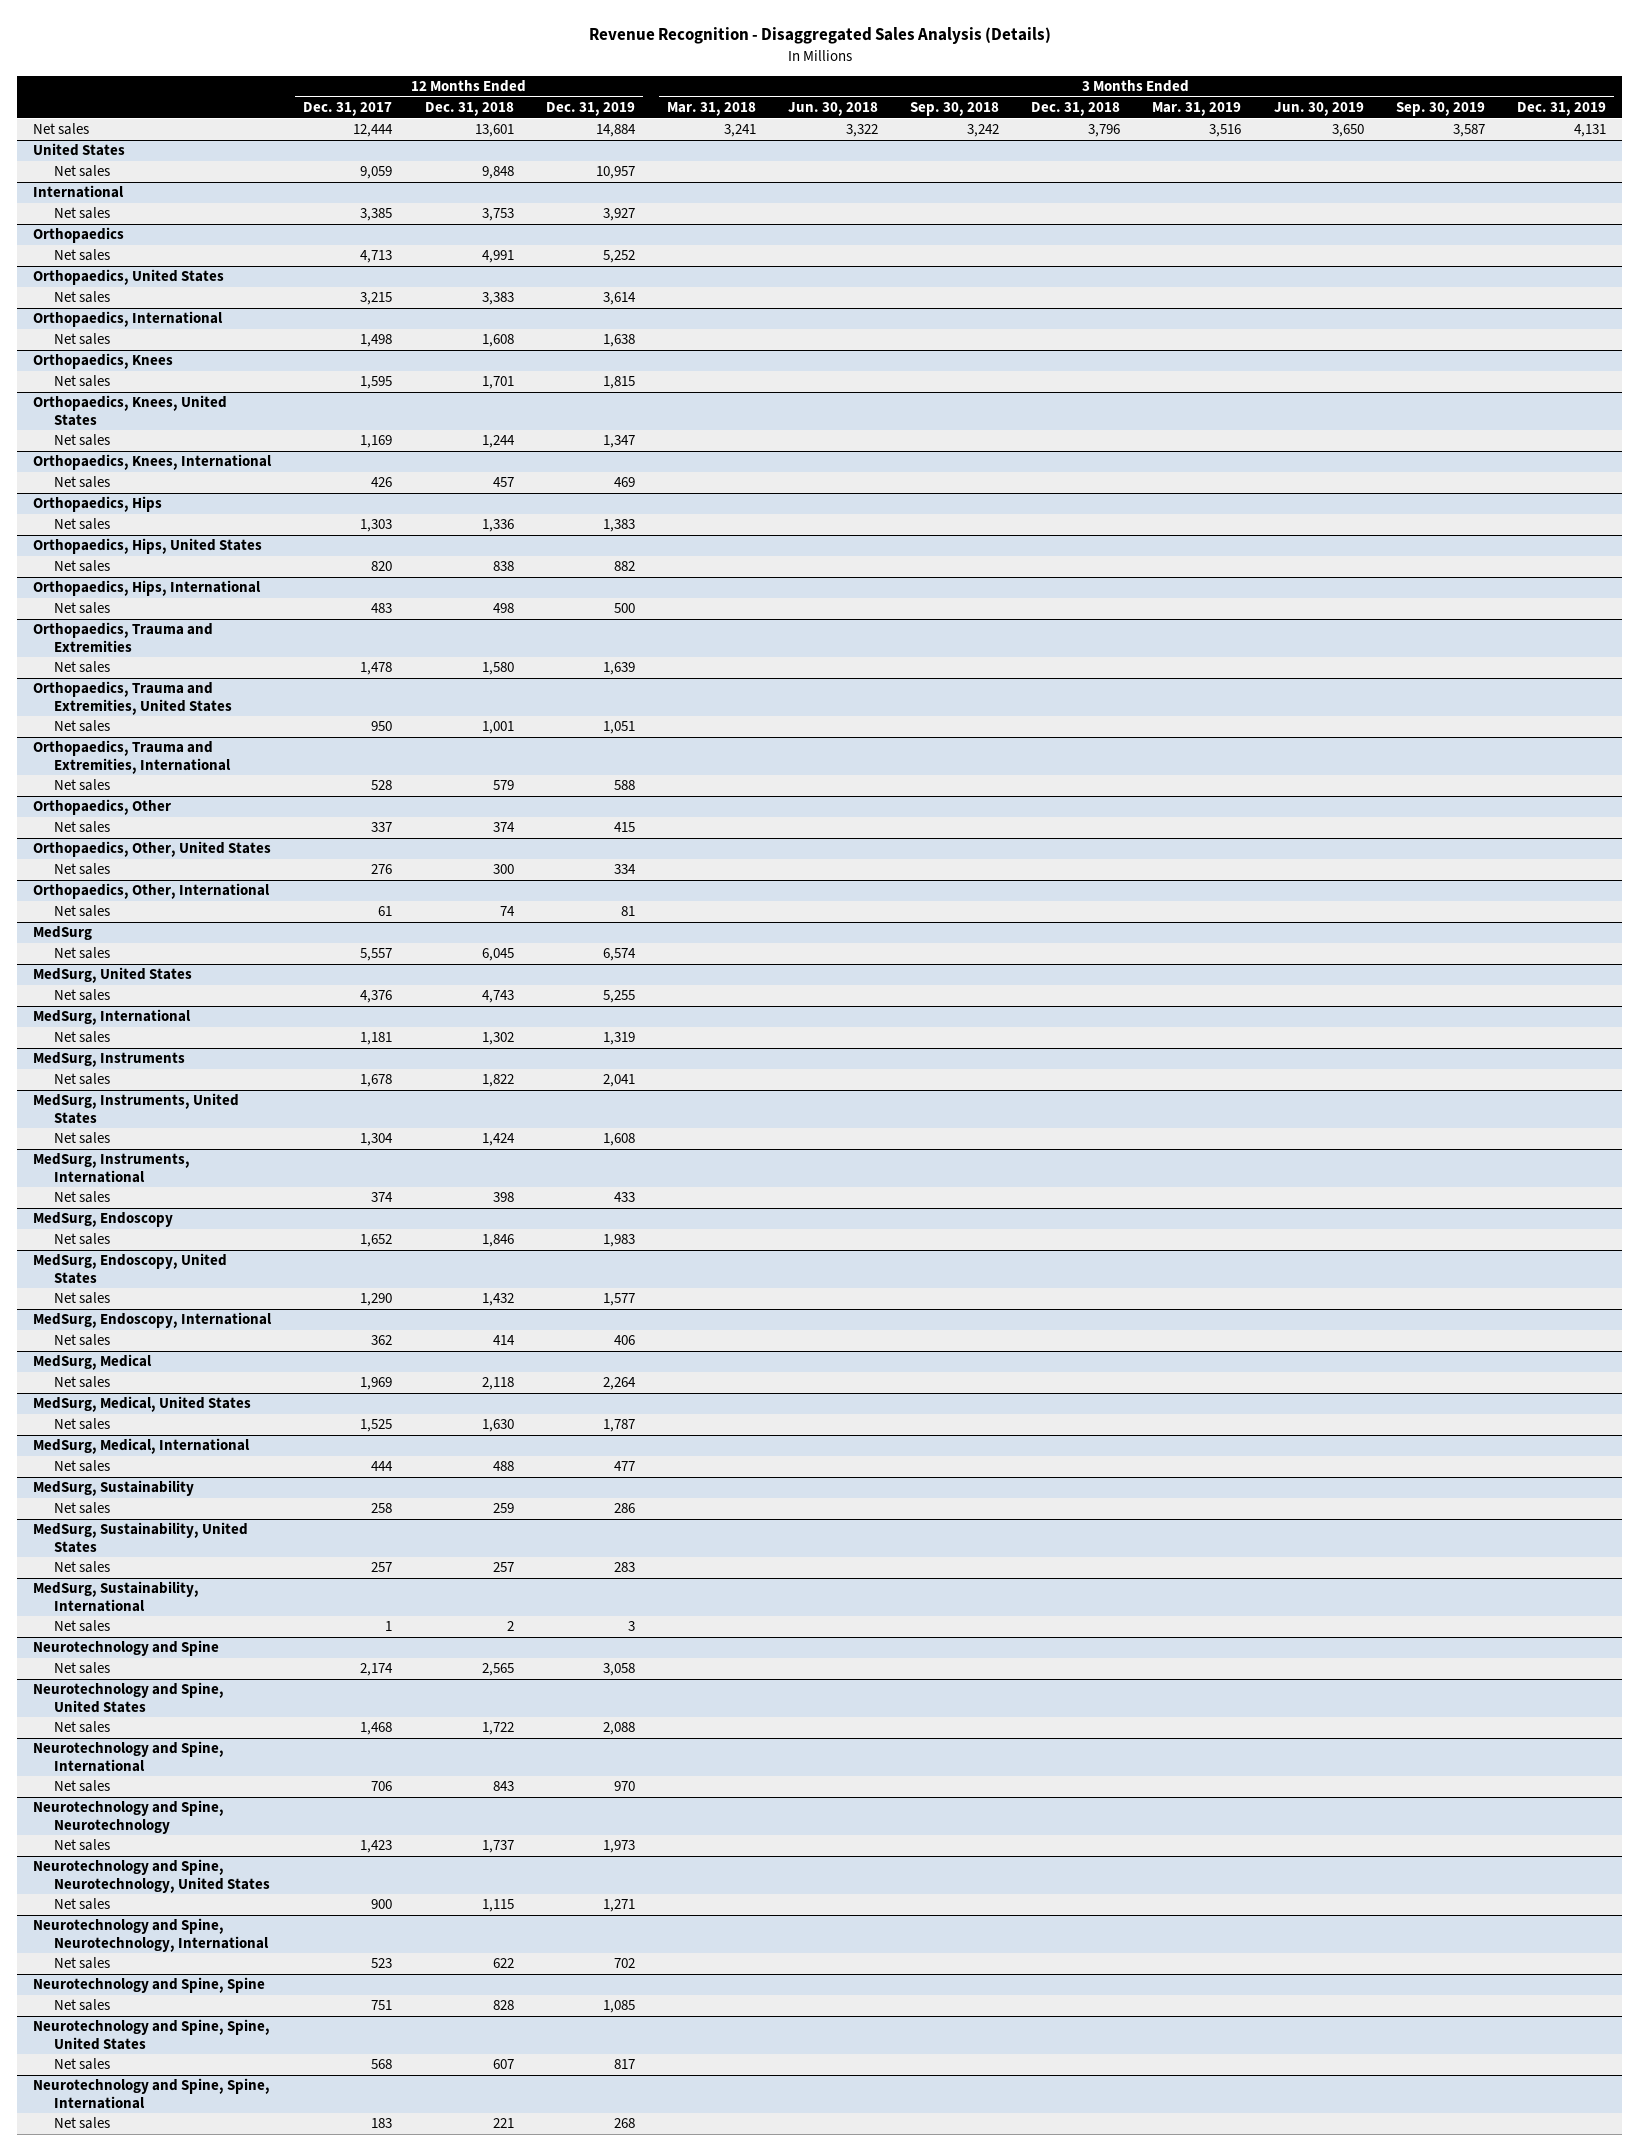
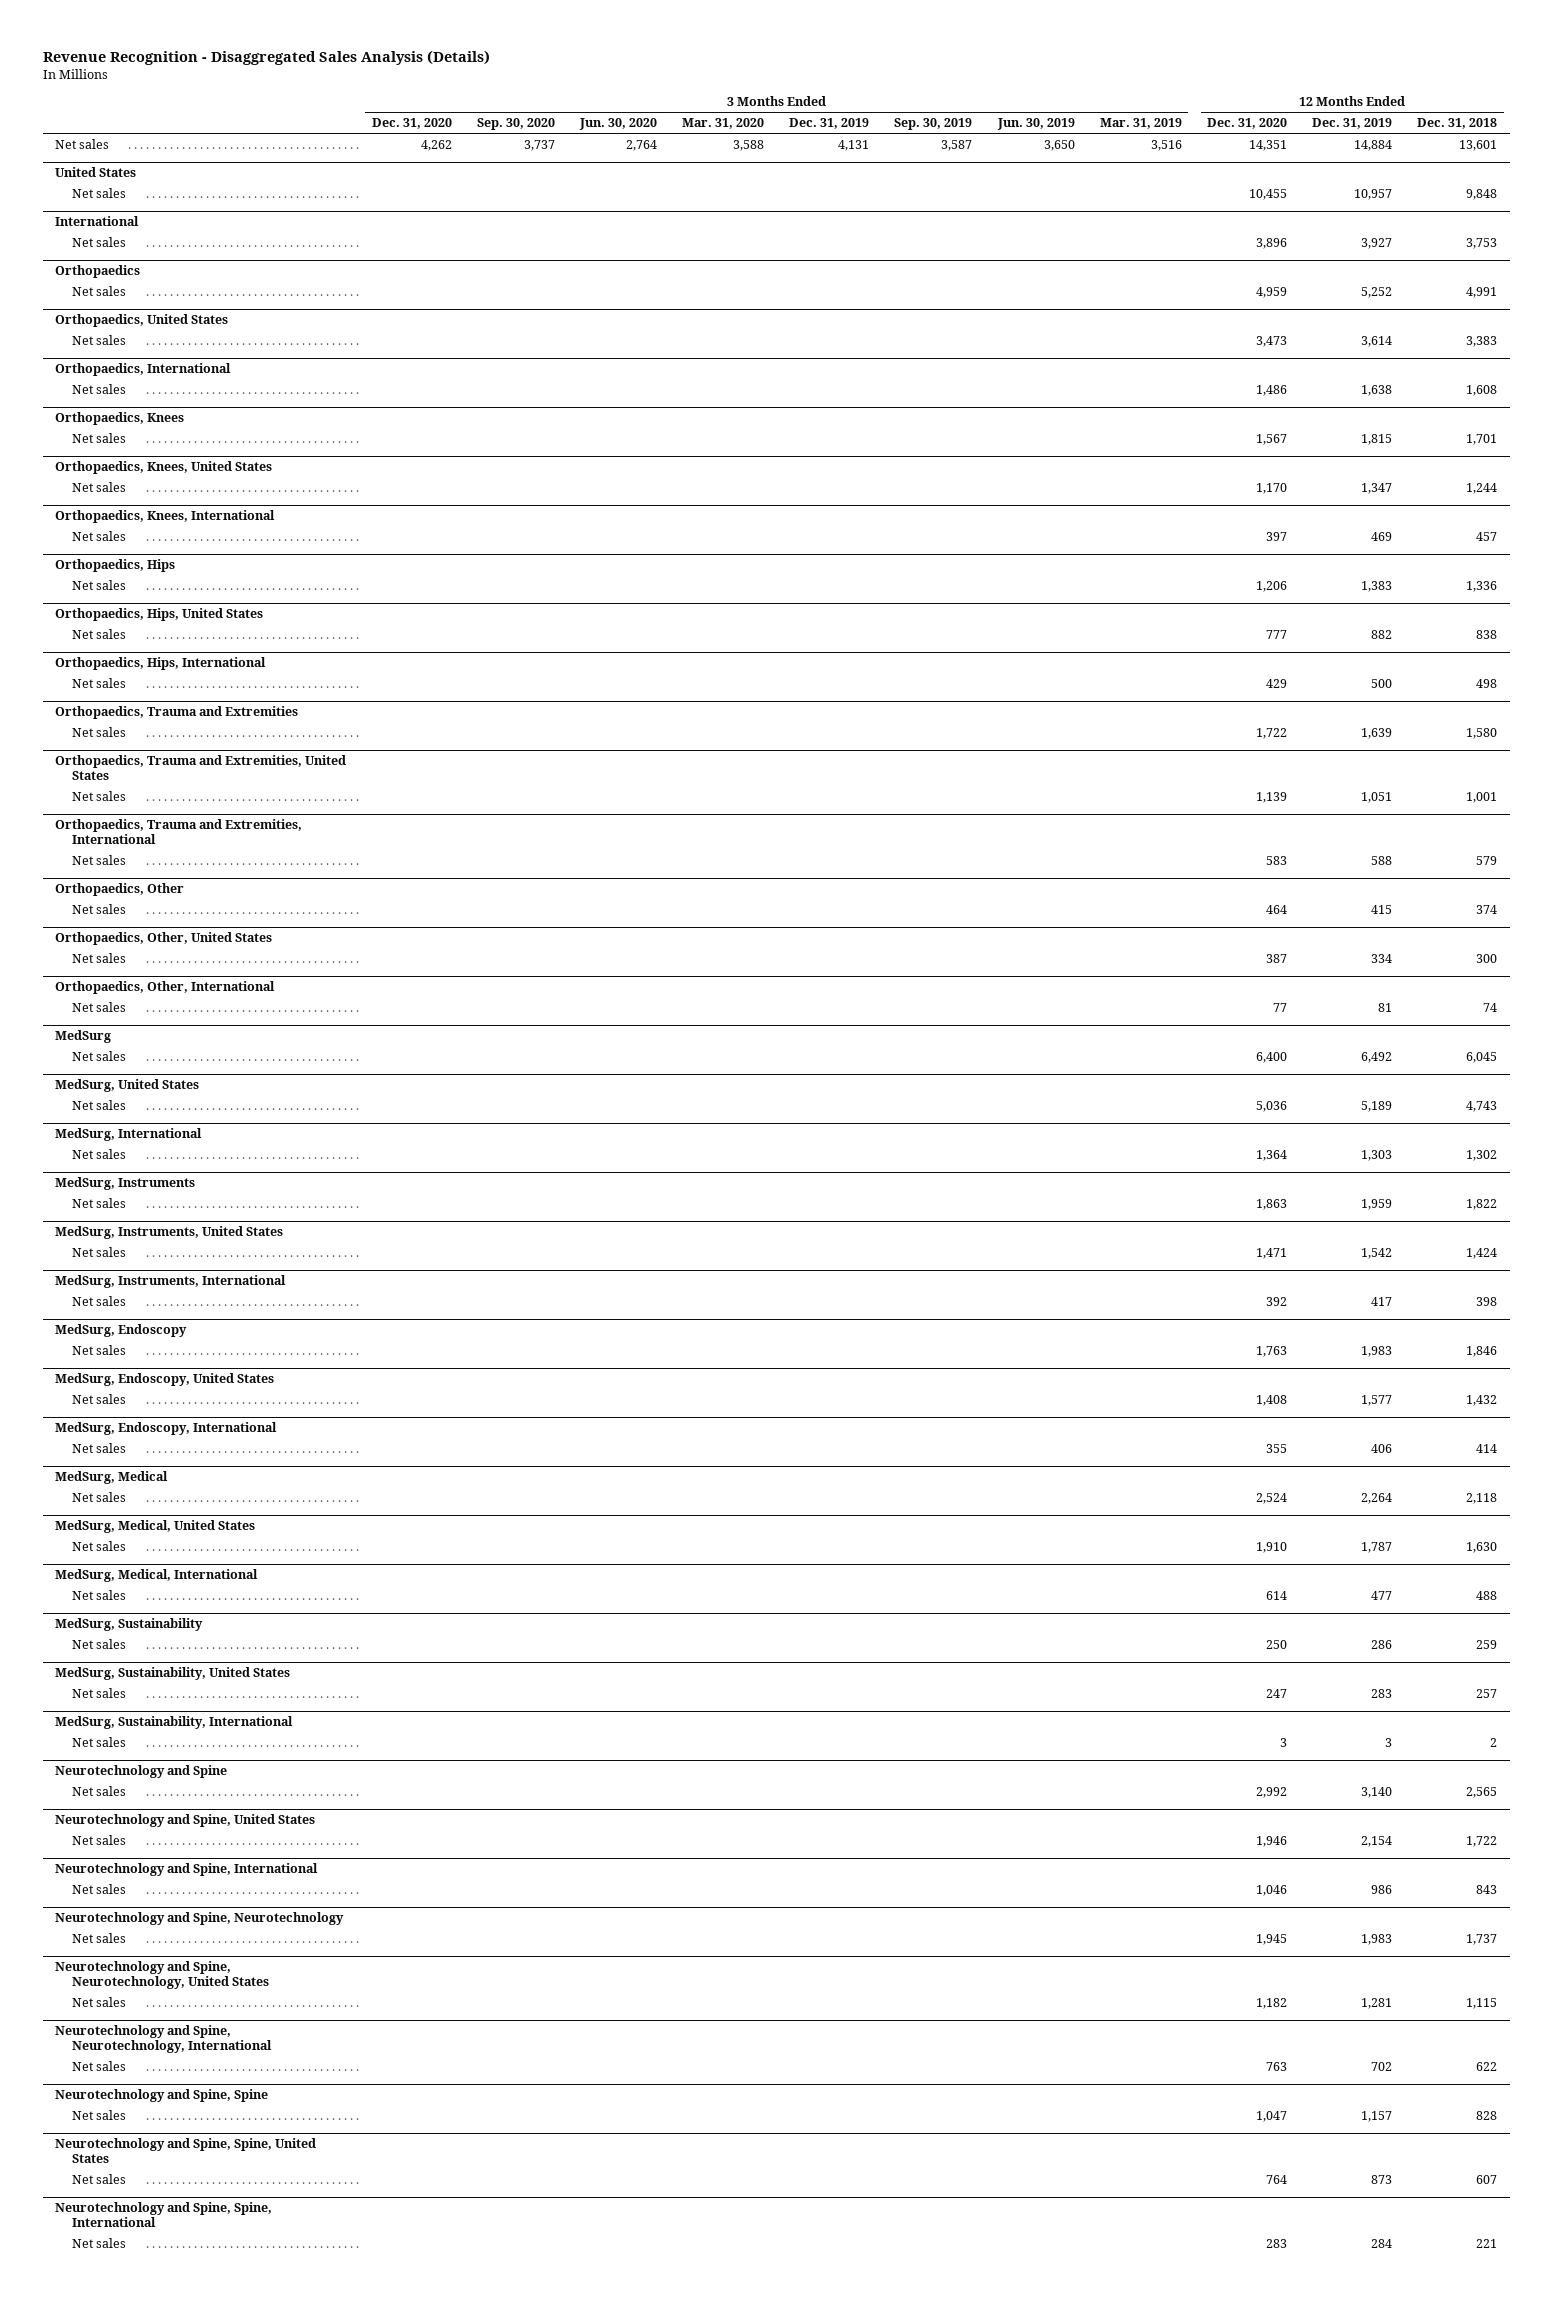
[303,102,393,117] Dec. 31, 2017 -> none
[666,102,756,117] Mar. 31, 2018 -> none
[787,102,878,117] Jun. 30, 2018 -> none
[910,102,1000,117] Sep. 30, 2018 -> none
[1031,102,1121,117] Dec. 31, 2018 -> none
none -> [371,118,452,130] Dec. 31, 2020
none -> [476,118,555,131] Sep. 30, 2020
none -> [578,118,657,131] Jun. 30, 2020
none -> [682,118,765,130] Mar. 31, 2020
none -> [1206,118,1287,130] Dec. 31, 2020
[602,948,636,962] 6,574 -> [1361,1051,1393,1063] 6,492
[602,990,635,1004] 5,255 -> [1361,1100,1393,1112] 5,189
[602,1032,635,1046] 1,319 -> [1361,1149,1393,1161] 1,303
[602,1074,635,1088] 2,041 -> [1361,1198,1393,1210] 1,959
[602,1133,635,1147] 1,608 -> [1361,1247,1393,1259] 1,542
[613,1192,635,1203] 433 -> [1371,1296,1393,1306] 417
[602,1663,635,1677] 3,058 -> [1361,1786,1393,1798] 3,140
[602,1722,635,1736] 2,088 -> [1361,1835,1393,1847] 2,154
[613,1781,635,1792] 970 -> [1371,1884,1393,1894] 986
[602,1840,635,1854] 1,973 -> [1361,1933,1393,1945] 1,983
[602,1899,635,1913] 1,271 -> [1361,1997,1393,2009] 1,281
[602,2000,635,2014] 1,085 -> [1361,2110,1393,2122] 1,157
[613,2059,635,2070] 817 -> [1371,2174,1393,2184] 873
[613,2118,635,2129] 268 -> [1371,2238,1393,2248] 284

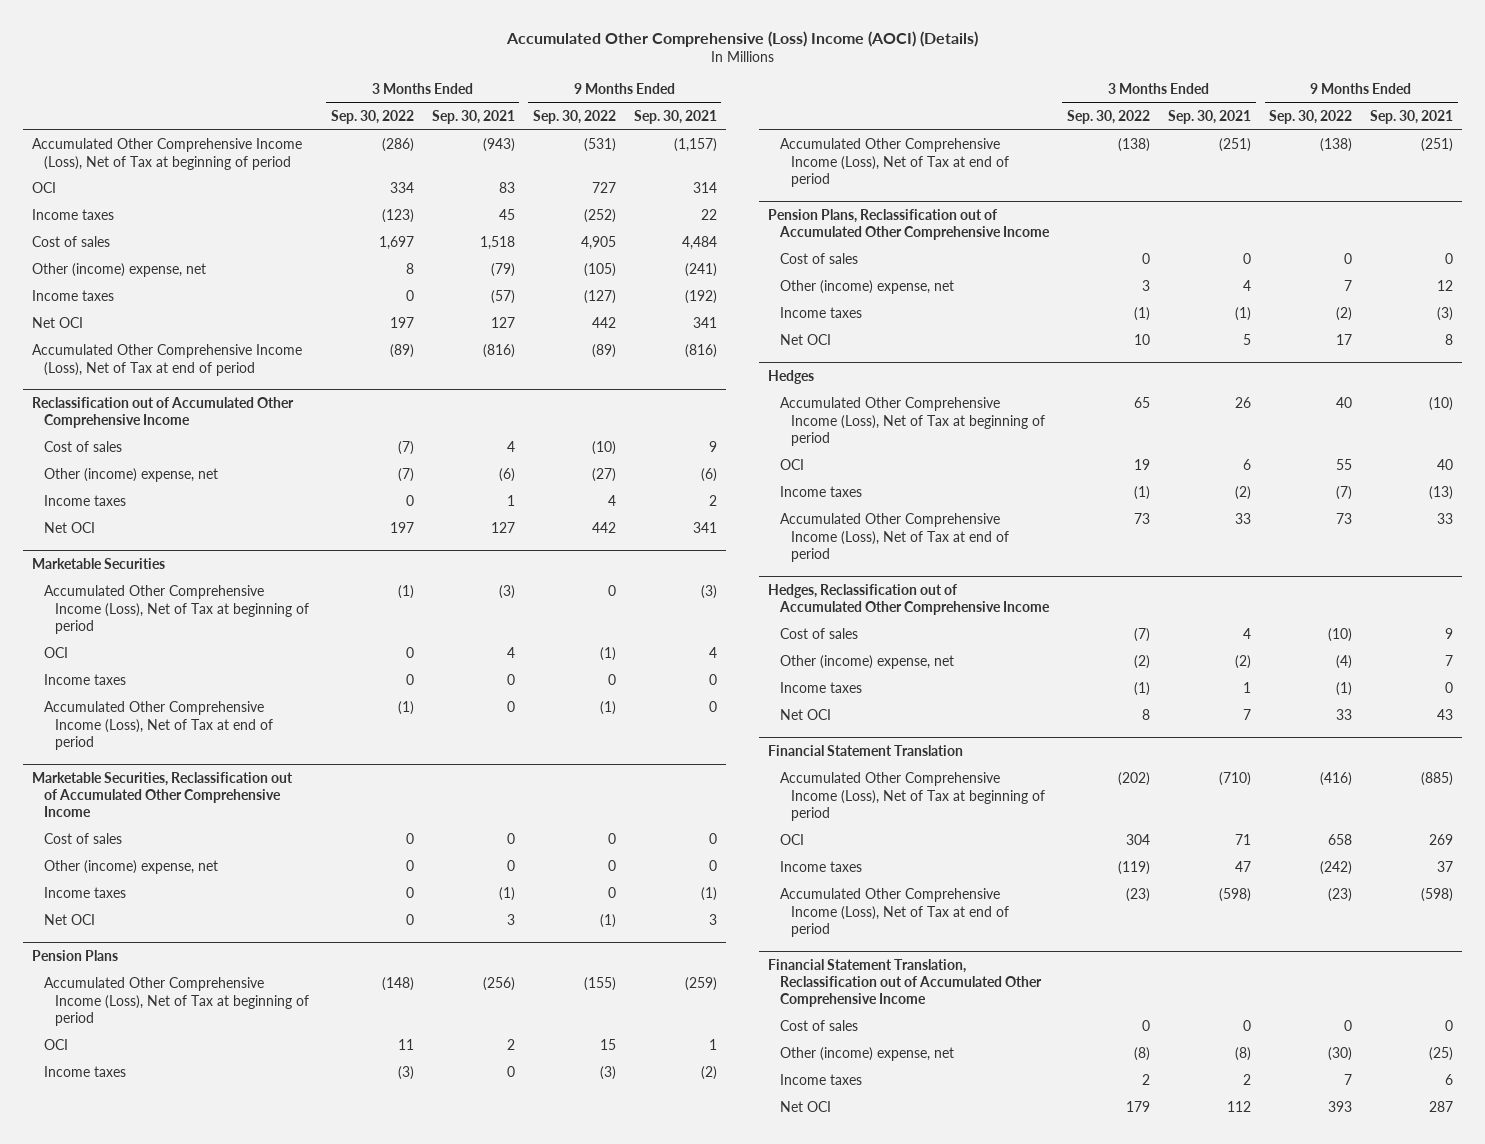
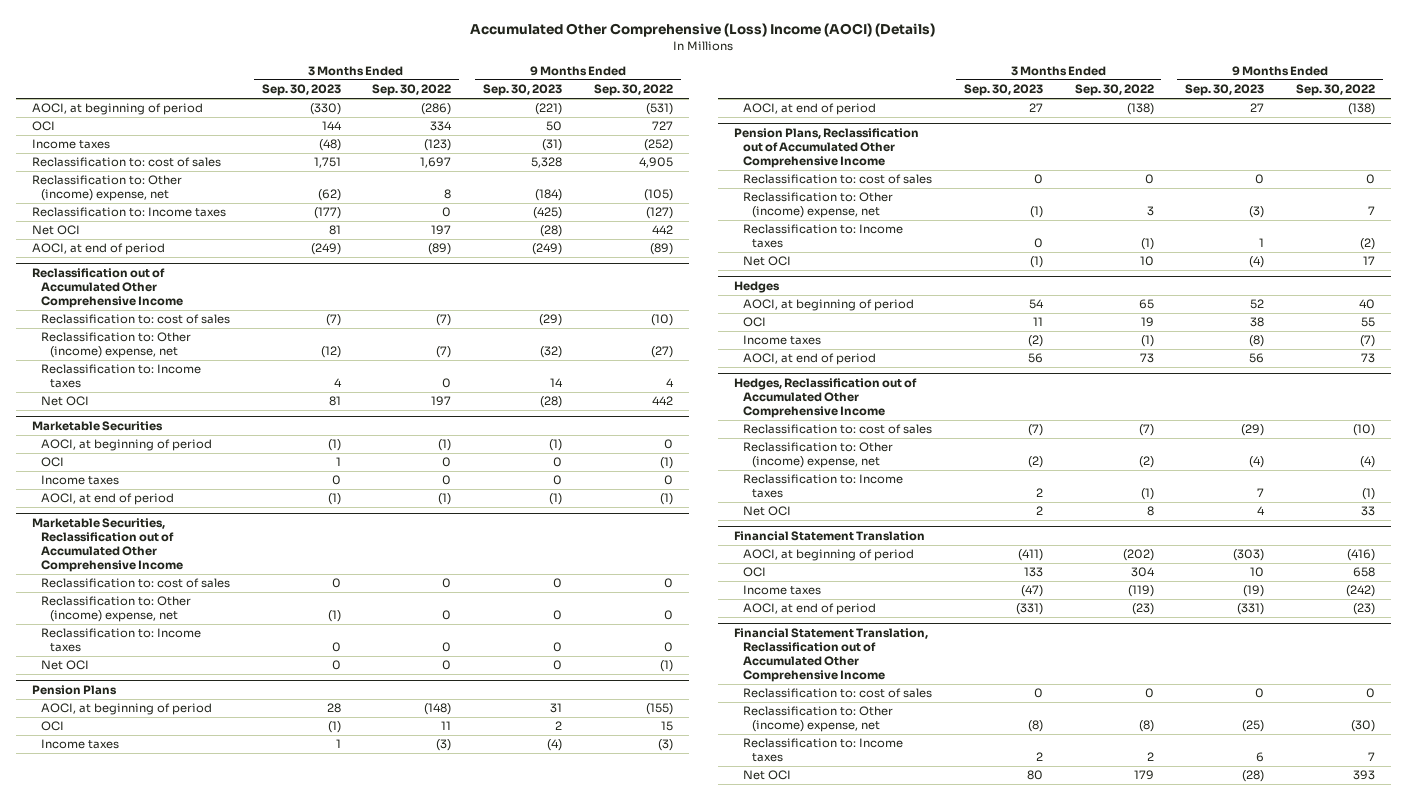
[431,109,515,124] Sep. 30, 2021 -> none
[633,109,717,124] Sep. 30, 2021 -> none
none -> [261,84,341,97] Sep. 30, 2023
none -> [483,84,563,97] Sep. 30, 2023
[32,138,303,170] Accumulated Other Comprehensive Income (Loss), Net of Tax at beginning of period -> [31,103,203,116] AOCI, at beginning of period
[32,236,111,248] Cost of sales -> [31,157,221,168] Reclassification to: cost of sales
[32,263,207,278] Other (income) expense, net -> [31,175,182,202] Reclassification to: Other (income) expense, net
[32,290,115,302] Income taxes -> [31,207,226,218] Reclassification to: Income taxes
[32,344,303,376] Accumulated Other Comprehensive Income (Loss), Net of Tax at end of period -> [31,243,165,256] AOCI, at end of period
[43,441,122,453] Cost of sales -> [40,314,230,325] Reclassification to: cost of sales
[43,468,218,483] Other (income) expense, net -> [40,332,191,359] Reclassification to: Other (income) expense, net
[43,495,126,507] Income taxes -> [40,364,201,389] Reclassification to: Income taxes
[43,585,310,634] Accumulated Other Comprehensive Income (Loss), Net of Tax at beginning of period -> [40,439,212,452] AOCI, at beginning of period
[43,701,274,750] Accumulated Other Comprehensive Income (Loss), Net of Tax at end of period -> [40,493,174,506] AOCI, at end of period
[43,833,122,845] Cost of sales -> [40,578,230,589] Reclassification to: cost of sales
[43,860,218,875] Other (income) expense, net -> [40,596,191,623] Reclassification to: Other (income) expense, net
[43,887,126,899] Income taxes -> [40,628,201,653] Reclassification to: Income taxes
[43,977,310,1026] Accumulated Other Comprehensive Income (Loss), Net of Tax at beginning of period -> [40,703,212,716] AOCI, at beginning of period
[779,138,1010,187] Accumulated Other Comprehensive Income (Loss), Net of Tax at end of period -> [742,103,876,116] AOCI, at end of period
[779,253,858,265] Cost of sales -> [742,174,932,185] Reclassification to: cost of sales
[779,280,954,295] Other (income) expense, net -> [742,192,893,219] Reclassification to: Other (income) expense, net
[779,307,862,319] Income taxes -> [742,224,903,249] Reclassification to: Income taxes
[779,397,1046,446] Accumulated Other Comprehensive Income (Loss), Net of Tax at beginning of period -> [742,299,914,312] AOCI, at beginning of period
[779,513,1010,562] Accumulated Other Comprehensive Income (Loss), Net of Tax at end of period -> [742,353,876,366] AOCI, at end of period
[779,628,858,640] Cost of sales -> [742,424,932,435] Reclassification to: cost of sales
[779,655,954,670] Other (income) expense, net -> [742,442,893,469] Reclassification to: Other (income) expense, net
[779,682,862,694] Income taxes -> [742,474,903,499] Reclassification to: Income taxes
[779,772,1046,821] Accumulated Other Comprehensive Income (Loss), Net of Tax at beginning of period -> [742,549,914,562] AOCI, at beginning of period
[779,888,1010,937] Accumulated Other Comprehensive Income (Loss), Net of Tax at end of period -> [742,603,876,616] AOCI, at end of period
[779,1020,858,1032] Cost of sales -> [742,688,932,699] Reclassification to: cost of sales
[779,1047,954,1062] Other (income) expense, net -> [742,706,893,733] Reclassification to: Other (income) expense, net
[779,1074,862,1086] Income taxes -> [742,738,903,763] Reclassification to: Income taxes

